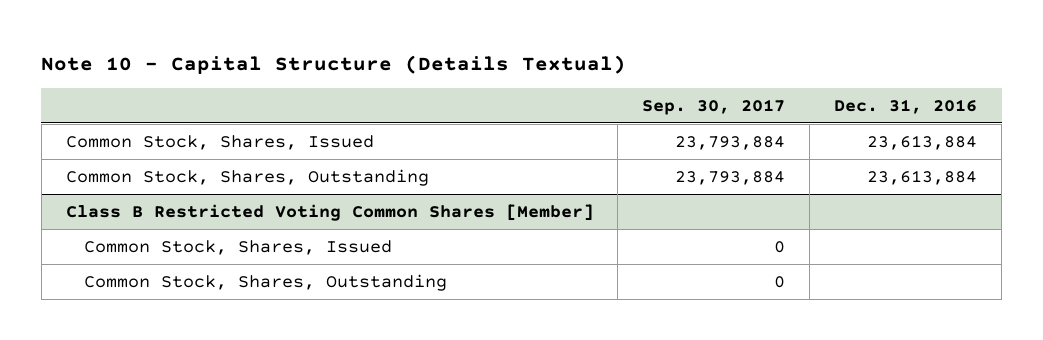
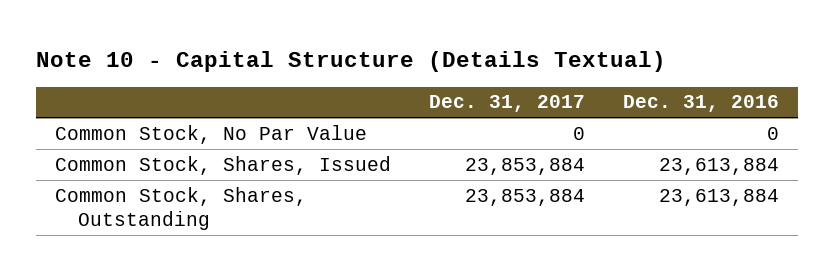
[642,98,786,115] Sep. 30, 2017 -> none
none -> [428,95,585,113] Dec. 31, 2017
none -> [55,124,368,144] Common Stock, No Par Value
[65,203,594,221] Class B Restricted Voting Common Shares [Member] -> none
[83,239,392,255] Common Stock, Shares, Issued -> none
[83,273,447,291] Common Stock, Shares, Outstanding -> none

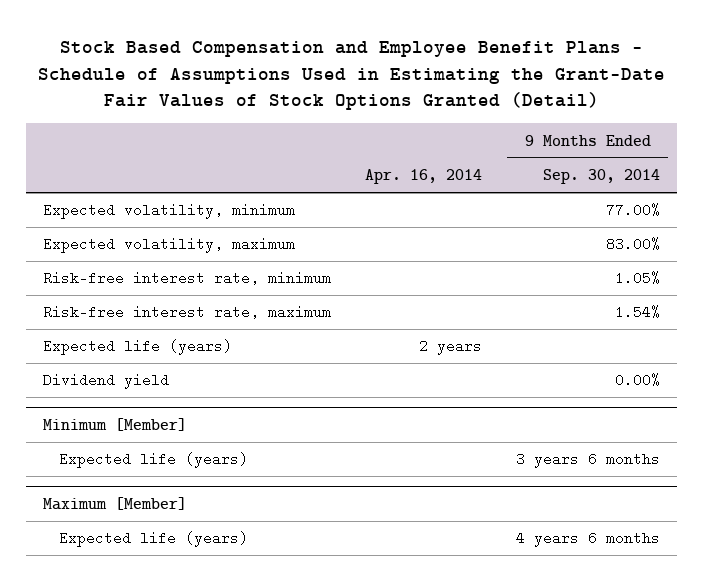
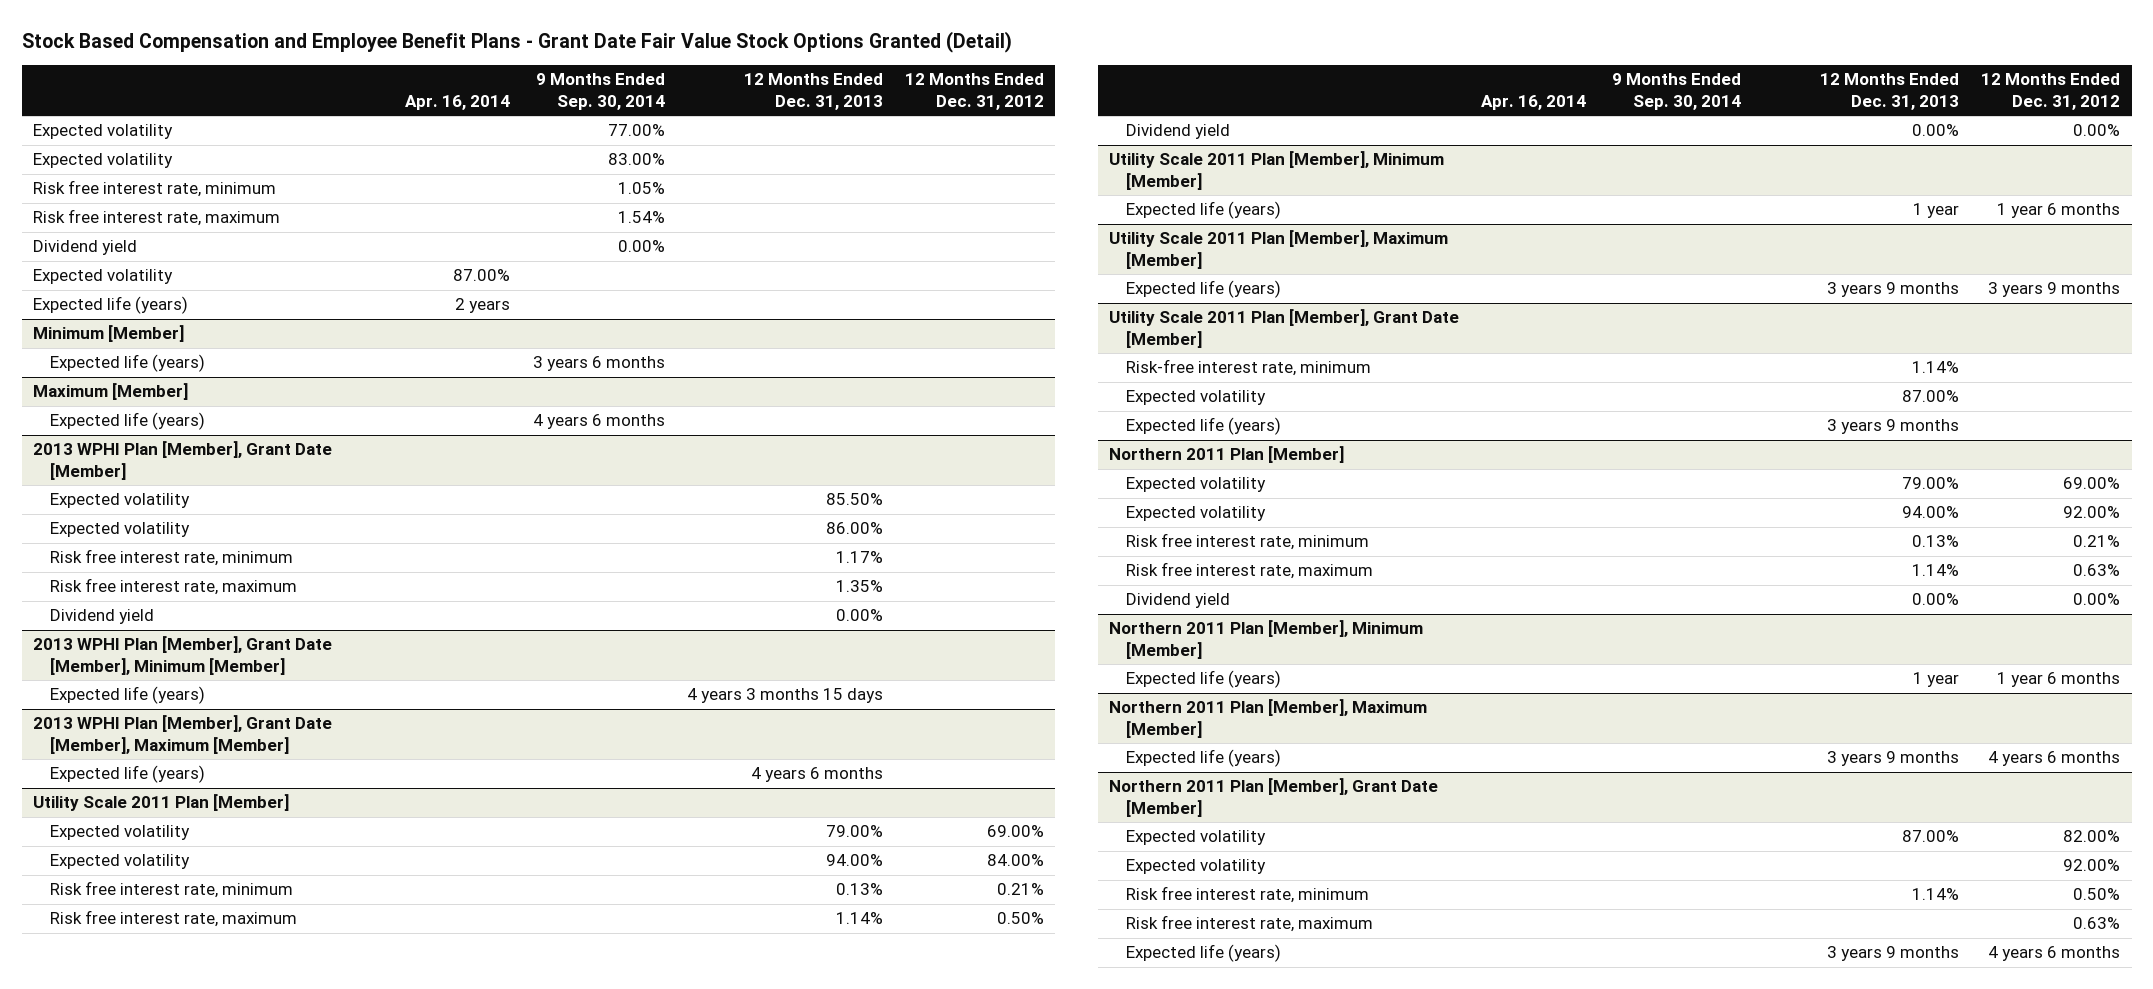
[37,41,665,111] Stock Based Compensation and Employee Benefit Plans - Schedule of Assumptions Used in Estimating the Grant-Date Fair Values of Stock Options Granted (Detail) -> [21,30,1012,53] Stock Based Compensation and Employee Benefit Plans - Grant Date Fair Value Stock Options Granted (Detail)
none -> [743,73,883,110] 12 Months Ended Dec. 31, 2013
none -> [905,73,1045,110] 12 Months Ended Dec. 31, 2012
[43,203,296,220] Expected volatility, minimum -> [32,124,173,140] Expected volatility
[43,237,296,254] Expected volatility, maximum -> [32,153,173,169] Expected volatility
[43,271,332,286] Risk-free interest rate, minimum -> [32,180,276,198] Risk free interest rate, minimum
[43,305,332,320] Risk-free interest rate, maximum -> [32,209,280,227] Risk free interest rate, maximum
none -> [32,269,173,285] Expected volatility
[43,339,233,356] Expected life (years) -> [32,296,188,315] Expected life (years)
none -> [32,441,332,480] 2013 WPHI Plan [Member], Grant Date [Member]
none -> [49,493,190,509] Expected volatility
none -> [49,522,190,538] Expected volatility
none -> [49,549,293,567] Risk free interest rate, minimum
none -> [49,578,297,596] Risk free interest rate, maximum
none -> [49,609,154,625] Dividend yield
none -> [32,636,332,675] 2013 WPHI Plan [Member], Grant Date [Member], Minimum [Member]
none -> [49,686,205,705] Expected life (years)
none -> [32,715,332,754] 2013 WPHI Plan [Member], Grant Date [Member], Maximum [Member]
none -> [49,765,205,784] Expected life (years)
none -> [32,794,289,812] Utility Scale 2011 Plan [Member]
none -> [49,825,190,841] Expected volatility
none -> [49,854,190,870] Expected volatility
none -> [49,881,293,899] Risk free interest rate, minimum
none -> [49,910,297,928] Risk free interest rate, maximum
none -> [1126,124,1231,140] Dividend yield
none -> [1108,151,1444,190] Utility Scale 2011 Plan [Member], Minimum [Member]
none -> [1126,201,1282,220] Expected life (years)
none -> [1108,230,1448,269] Utility Scale 2011 Plan [Member], Maximum [Member]
none -> [1126,280,1282,299] Expected life (years)
none -> [1108,309,1459,348] Utility Scale 2011 Plan [Member], Grant Date [Member]
none -> [1126,359,1372,377] Risk-free interest rate, minimum
none -> [1126,390,1267,406] Expected volatility
none -> [1126,417,1282,436] Expected life (years)
none -> [1108,446,1344,464] Northern 2011 Plan [Member]
none -> [1126,477,1267,493] Expected volatility
none -> [1126,506,1267,522] Expected volatility
none -> [1126,533,1370,551] Risk free interest rate, minimum
none -> [1126,562,1374,580] Risk free interest rate, maximum
none -> [1126,593,1231,609] Dividend yield
none -> [1108,620,1423,659] Northern 2011 Plan [Member], Minimum [Member]
none -> [1126,670,1282,689] Expected life (years)
none -> [1108,699,1427,738] Northern 2011 Plan [Member], Maximum [Member]
none -> [1126,749,1282,768] Expected life (years)
none -> [1108,778,1438,817] Northern 2011 Plan [Member], Grant Date [Member]
none -> [1126,830,1267,846] Expected volatility
none -> [1126,859,1267,875] Expected volatility
none -> [1126,886,1370,904] Risk free interest rate, minimum
none -> [1126,915,1374,933] Risk free interest rate, maximum
none -> [1126,944,1282,963] Expected life (years)

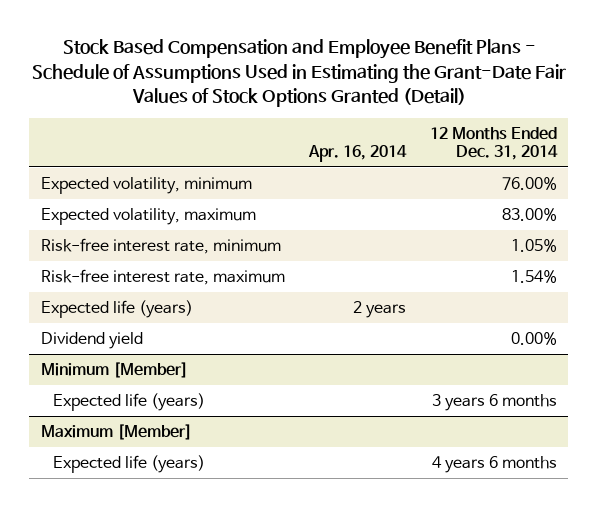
[21,30,1012,53] Stock Based Compensation and Employee Benefit Plans - Grant Date Fair Value Stock Options Granted (Detail) -> [31,39,566,108] Stock Based Compensation and Employee Benefit Plans - Schedule of Assumptions Used in Estimating the Grant-Date Fair Values of Stock Options Granted (Detail)
[535,73,665,110] 9 Months Ended Sep. 30, 2014 -> none
[743,73,883,110] 12 Months Ended Dec. 31, 2013 -> none
[905,73,1045,110] 12 Months Ended Dec. 31, 2012 -> none
none -> [429,126,558,161] 12 Months Ended Dec. 31, 2014
[32,269,173,285] Expected volatility -> none
[32,124,173,140] Expected volatility -> [40,176,252,194] Expected volatility, minimum
[32,153,173,169] Expected volatility -> [40,207,256,225] Expected volatility, maximum
[32,180,276,198] Risk free interest rate, minimum -> [40,237,281,254] Risk-free interest rate, minimum
[32,209,280,227] Risk free interest rate, maximum -> [40,268,285,285] Risk-free interest rate, maximum
[32,240,137,256] Dividend yield -> [40,331,143,349] Dividend yield
[32,441,332,480] 2013 WPHI Plan [Member], Grant Date [Member] -> none
[49,493,190,509] Expected volatility -> none
[49,522,190,538] Expected volatility -> none
[49,549,293,567] Risk free interest rate, minimum -> none
[49,578,297,596] Risk free interest rate, maximum -> none
[49,609,154,625] Dividend yield -> none
[32,636,332,675] 2013 WPHI Plan [Member], Grant Date [Member], Minimum [Member] -> none
[49,686,205,705] Expected life (years) -> none
[32,715,332,754] 2013 WPHI Plan [Member], Grant Date [Member], Maximum [Member] -> none
[49,765,205,784] Expected life (years) -> none
[32,794,289,812] Utility Scale 2011 Plan [Member] -> none
[49,825,190,841] Expected volatility -> none
[49,854,190,870] Expected volatility -> none
[49,881,293,899] Risk free interest rate, minimum -> none
[49,910,297,928] Risk free interest rate, maximum -> none
[1126,124,1231,140] Dividend yield -> none
[1108,151,1444,190] Utility Scale 2011 Plan [Member], Minimum [Member] -> none
[1126,201,1282,220] Expected life (years) -> none
[1108,230,1448,269] Utility Scale 2011 Plan [Member], Maximum [Member] -> none
[1126,280,1282,299] Expected life (years) -> none
[1108,309,1459,348] Utility Scale 2011 Plan [Member], Grant Date [Member] -> none
[1126,359,1372,377] Risk-free interest rate, minimum -> none
[1126,390,1267,406] Expected volatility -> none
[1126,417,1282,436] Expected life (years) -> none
[1108,446,1344,464] Northern 2011 Plan [Member] -> none
[1126,477,1267,493] Expected volatility -> none
[1126,506,1267,522] Expected volatility -> none
[1126,533,1370,551] Risk free interest rate, minimum -> none
[1126,562,1374,580] Risk free interest rate, maximum -> none
[1126,593,1231,609] Dividend yield -> none
[1108,620,1423,659] Northern 2011 Plan [Member], Minimum [Member] -> none
[1126,670,1282,689] Expected life (years) -> none
[1108,699,1427,738] Northern 2011 Plan [Member], Maximum [Member] -> none
[1126,749,1282,768] Expected life (years) -> none
[1108,778,1438,817] Northern 2011 Plan [Member], Grant Date [Member] -> none
[1126,830,1267,846] Expected volatility -> none
[1126,859,1267,875] Expected volatility -> none
[1126,886,1370,904] Risk free interest rate, minimum -> none
[1126,915,1374,933] Risk free interest rate, maximum -> none
[1126,944,1282,963] Expected life (years) -> none

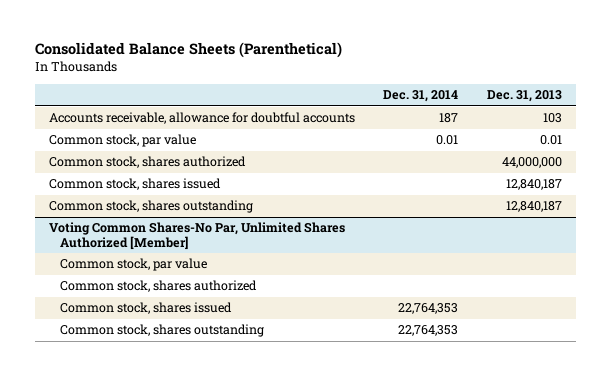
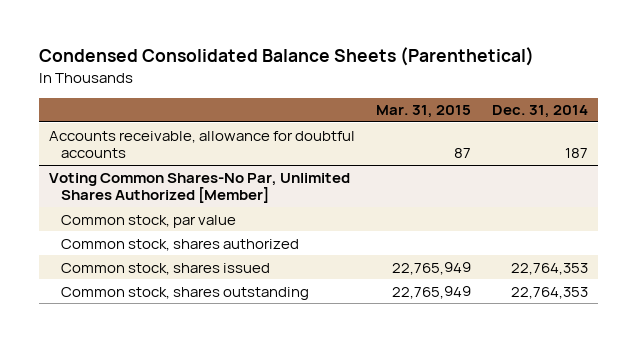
[34,42,342,59] Consolidated Balance Sheets (Parenthetical) -> [38,47,534,67] Condensed Consolidated Balance Sheets (Parenthetical)
[486,90,562,103] Dec. 31, 2013 -> none
none -> [375,105,471,119] Mar. 31, 2015
[49,134,197,148] Common stock, par value -> none
[49,156,247,169] Common stock, shares authorized -> none
[49,178,222,191] Common stock, shares issued -> none
[49,200,254,214] Common stock, shares outstanding -> none

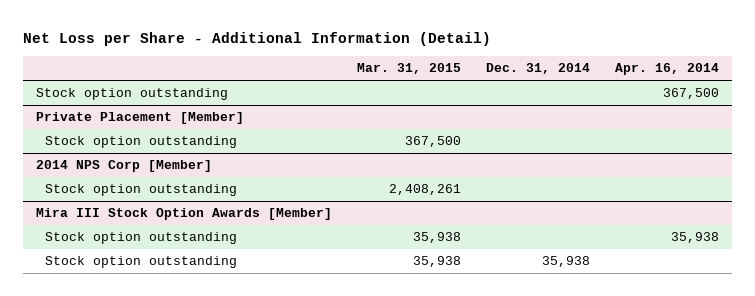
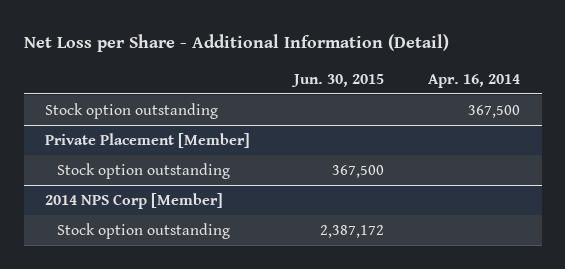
[356,63,461,75] Mar. 31, 2015 -> none
[486,63,591,75] Dec. 31, 2014 -> none
none -> [291,73,385,87] Jun. 30, 2015
[35,208,332,221] Mira III Stock Option Awards [Member] -> none
[44,232,237,245] Stock option outstanding -> none
[44,256,237,269] Stock option outstanding -> none

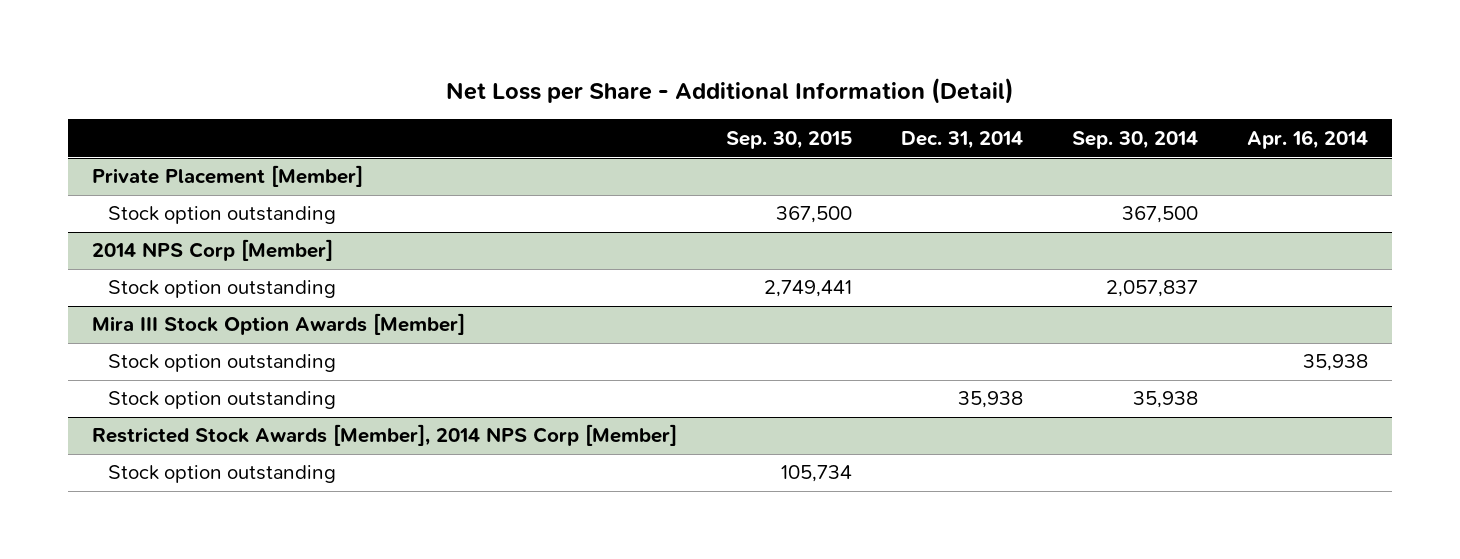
[291,73,385,87] Jun. 30, 2015 -> none
none -> [725,130,852,149] Sep. 30, 2015
none -> [900,130,1023,149] Dec. 31, 2014
none -> [1071,130,1198,149] Sep. 30, 2014
[45,102,219,119] Stock option outstanding -> none
none -> [92,313,466,336] Mira III Stock Option Awards [Member]
none -> [108,354,337,373] Stock option outstanding
none -> [108,391,337,410] Stock option outstanding
none -> [92,424,678,447] Restricted Stock Awards [Member], 2014 NPS Corp [Member]
none -> [108,465,337,484] Stock option outstanding

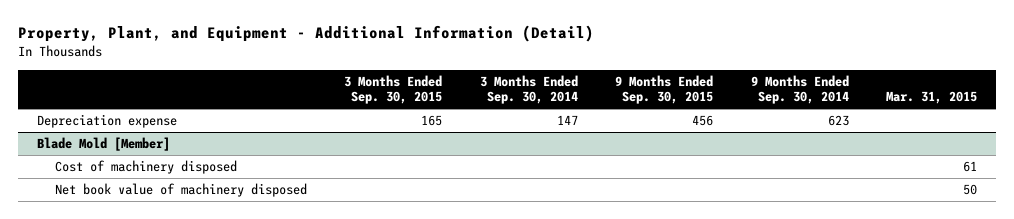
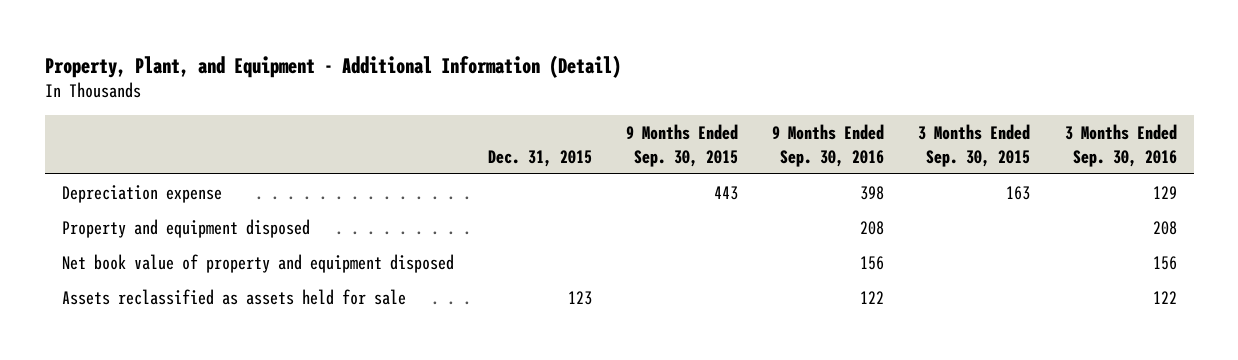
[479,74,578,105] 3 Months Ended Sep. 30, 2014 -> none
[750,74,849,105] 9 Months Ended Sep. 30, 2014 -> none
[885,91,977,105] Mar. 31, 2015 -> none
none -> [487,149,592,167] Dec. 31, 2015
none -> [772,124,885,167] 9 Months Ended Sep. 30, 2016
none -> [1064,124,1177,167] 3 Months Ended Sep. 30, 2016
[36,136,170,151] Blade Mold [Member] -> none
[55,159,238,174] Cost of machinery disposed -> none
[55,182,308,197] Net book value of machinery disposed -> none
[421,114,443,126] 165 -> [1006,185,1031,200] 163
[692,114,714,126] 456 -> [714,185,739,200] 443
none -> [61,218,310,238] Property and equipment disposed
none -> [61,253,454,273] Net book value of property and equipment disposed
none -> [61,288,406,305] Assets reclassified as assets held for sale

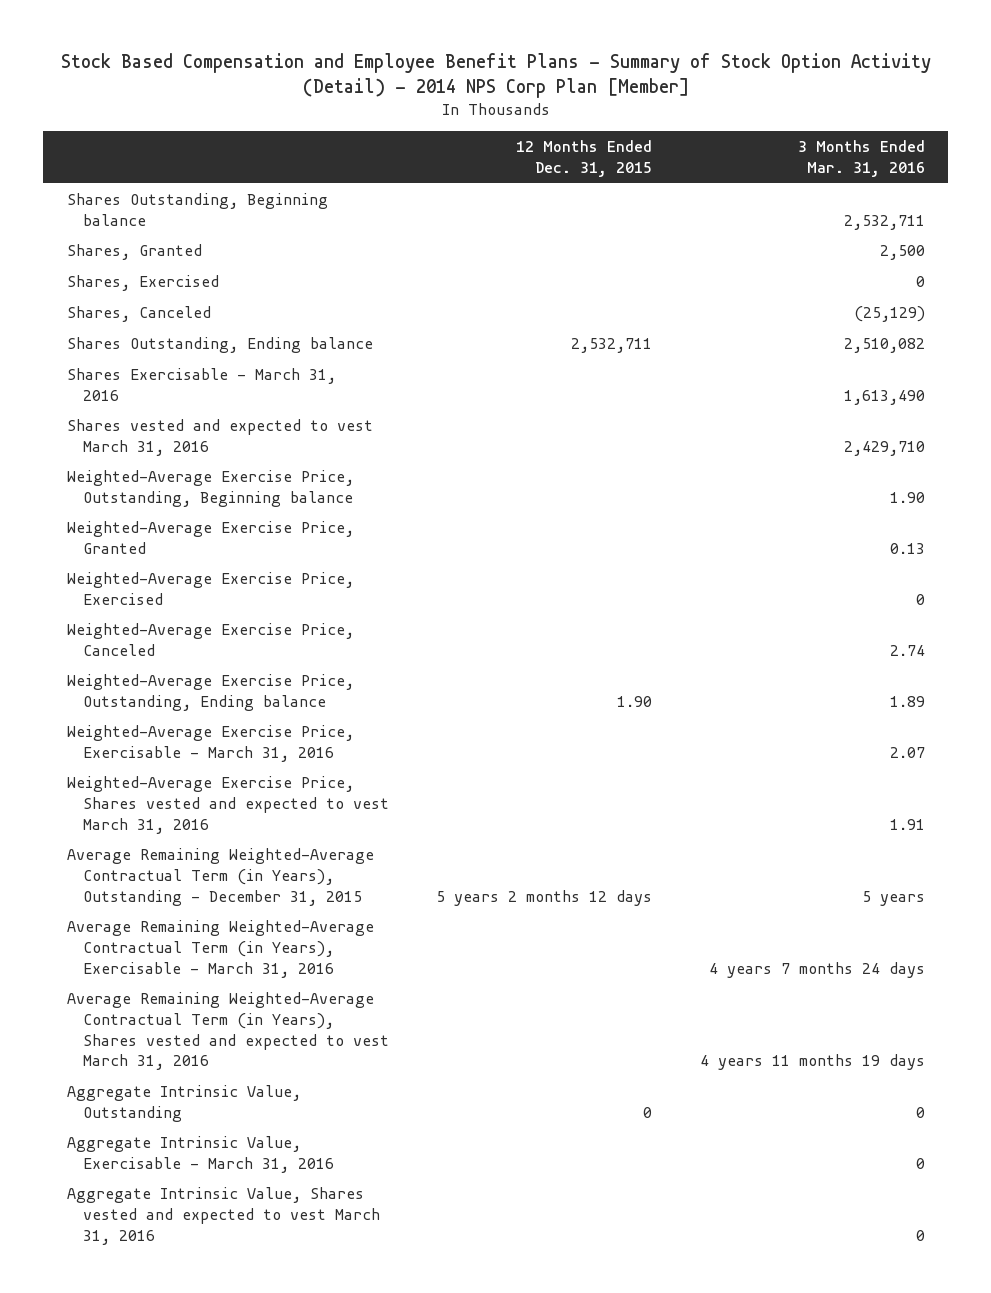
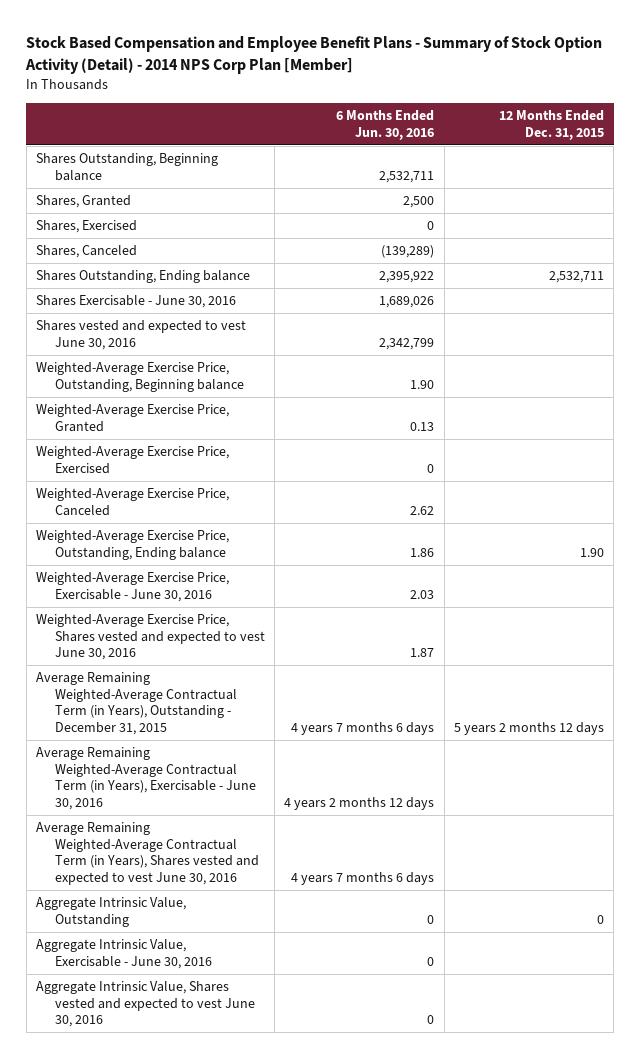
[797,139,925,177] 3 Months Ended Mar. 31, 2016 -> none
none -> [336,110,435,140] 6 Months Ended Jun. 30, 2016
[66,367,336,401] Shares Exercisable - March 31, 2016 -> [36,295,237,309] Shares Exercisable - June 30, 2016
[66,418,373,456] Shares vested and expected to vest March 31, 2016 -> [36,320,247,350] Shares vested and expected to vest June 30, 2016
[66,724,354,762] Weighted-Average Exercise Price, Exercisable - March 31, 2016 -> [36,572,230,602] Weighted-Average Exercise Price, Exercisable - June 30, 2016
[66,775,389,834] Weighted-Average Exercise Price, Shares vested and expected to vest March 31, 2016 -> [36,614,266,661] Weighted-Average Exercise Price, Shares vested and expected to vest June 30, 2016
[66,919,374,978] Average Remaining Weighted-Average Contractual Term (in Years), Exercisable - March 31, 2016 -> [36,747,257,810] Average Remaining Weighted-Average Contractual Term (in Years), Exercisable - June 30, 2016
[66,991,389,1071] Average Remaining Weighted-Average Contractual Term (in Years), Shares vested and expected to vest March 31, 2016 -> [36,822,260,885] Average Remaining Weighted-Average Contractual Term (in Years), Shares vested and expected to vest June 30, 2016
[66,1135,334,1173] Aggregate Intrinsic Value, Exercisable - March 31, 2016 -> [36,939,213,969] Aggregate Intrinsic Value, Exercisable - June 30, 2016
[66,1186,380,1245] Aggregate Intrinsic Value, Shares vested and expected to vest March 31, 2016 -> [36,981,256,1028] Aggregate Intrinsic Value, Shares vested and expected to vest June 30, 2016

